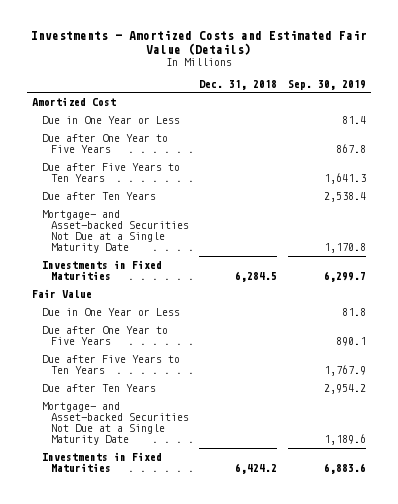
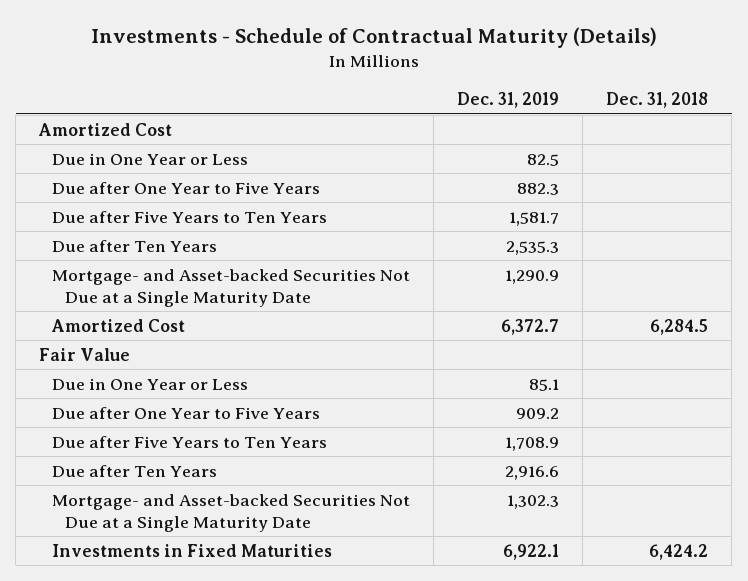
[30,30,367,56] Investments - Amortized Costs and Estimated Fair Value (Details) -> [90,27,657,49] Investments - Schedule of Contractual Maturity (Details)
[287,79,366,90] Sep. 30, 2019 -> none
none -> [457,92,560,109] Dec. 31, 2019
[41,259,162,280] Investments in Fixed Maturities -> [51,318,186,332] Amortized Cost

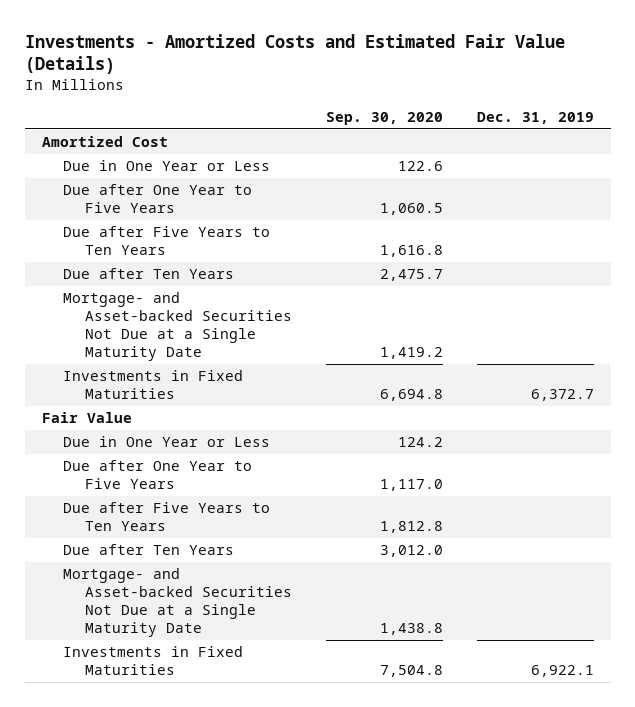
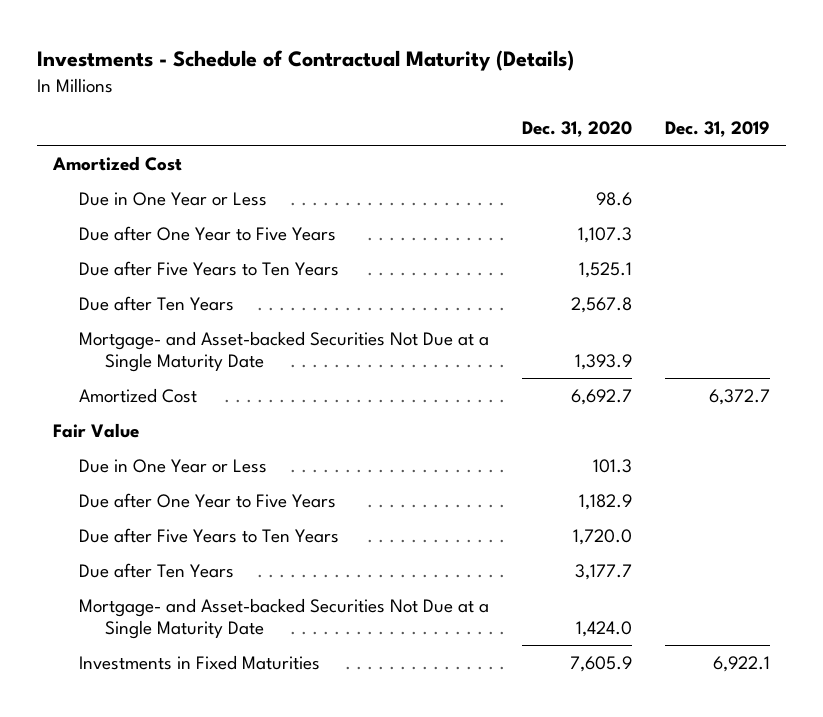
[24,33,565,75] Investments - Amortized Costs and Estimated Fair Value (Details) -> [36,50,574,72] Investments - Schedule of Contractual Maturity (Details)
[325,112,443,126] Sep. 30, 2020 -> none
none -> [521,121,632,138] Dec. 31, 2020
[63,370,244,400] Investments in Fixed Maturities -> [78,387,197,403] Amortized Cost

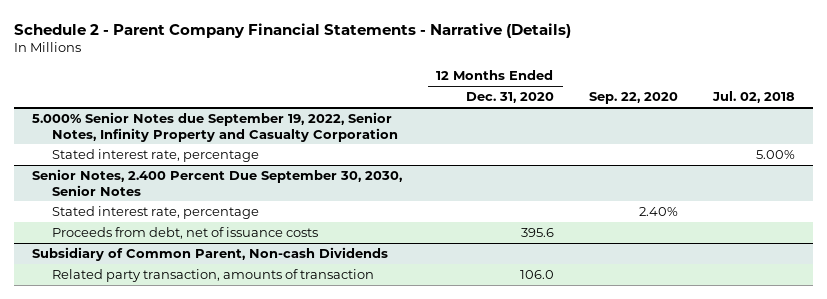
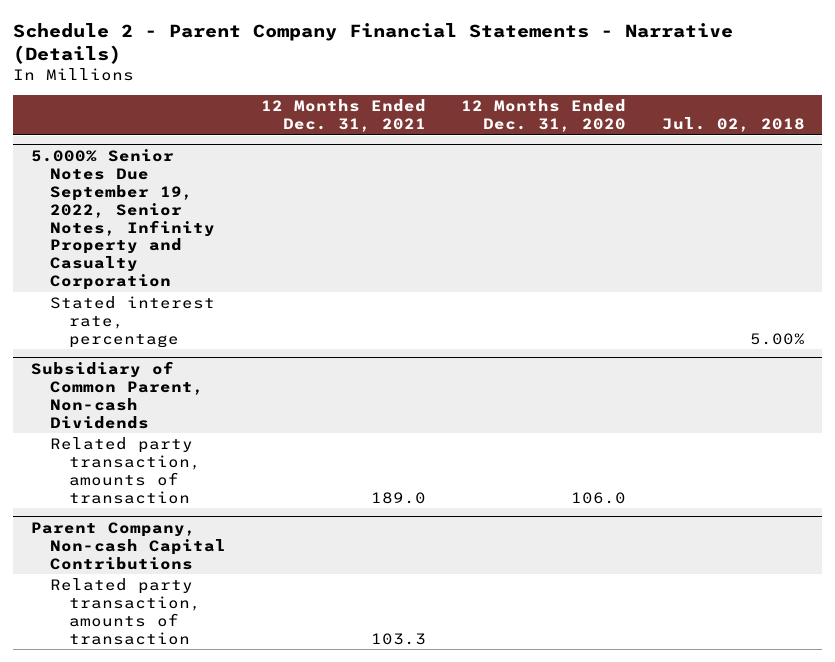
[589,92,679,105] Sep. 22, 2020 -> none
none -> [261,99,427,133] 12 Months Ended Dec. 31, 2021
[31,112,398,142] 5.000% Senior Notes due September 19, 2022, Senior Notes, Infinity Property and Casualty Corporation -> [30,149,215,291] 5.000% Senior Notes Due September 19, 2022, Senior Notes, Infinity Property and Casualty Corporation
[31,169,402,196] Senior Notes, 2.400 Percent Due September 30, 2030, Senior Notes -> none
[51,206,259,220] Stated interest rate, percentage -> none
[51,227,318,240] Proceeds from debt, net of issuance costs -> none
none -> [30,522,226,570] Parent Company, Non-cash Capital Contributions
none -> [49,578,201,645] Related party transaction, amounts of transaction

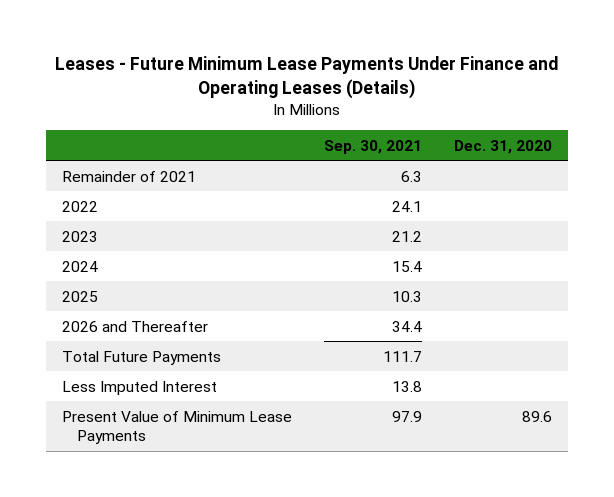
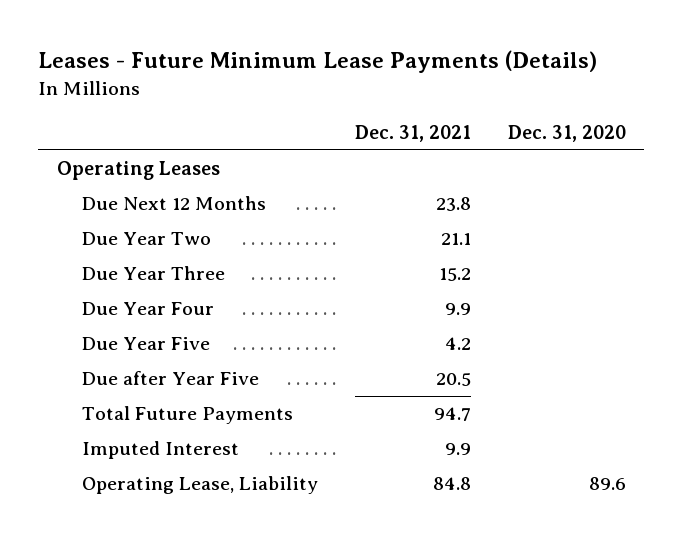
[54,55,558,99] Leases - Future Minimum Lease Payments Under Finance and Operating Leases (Details) -> [38,50,598,74] Leases - Future Minimum Lease Payments (Details)
[323,139,422,154] Sep. 30, 2021 -> none
none -> [354,124,471,142] Dec. 31, 2021
none -> [56,161,220,181] Operating Leases
[62,170,197,182] Remainder of 2021 -> [81,196,266,211] Due Next 12 Months
[62,200,99,212] 2022 -> [81,232,211,246] Due Year Two
[62,230,99,242] 2023 -> [81,266,225,281] Due Year Three
[62,260,99,272] 2024 -> [81,302,214,316] Due Year Four
[62,290,99,302] 2025 -> [81,337,210,351] Due Year Five
[62,320,209,332] 2026 and Thereafter -> [81,371,259,386] Due after Year Five
[62,380,218,395] Less Imputed Interest -> [81,441,239,460] Imputed Interest
[62,410,293,445] Present Value of Minimum Lease Payments -> [81,476,318,495] Operating Lease, Liability

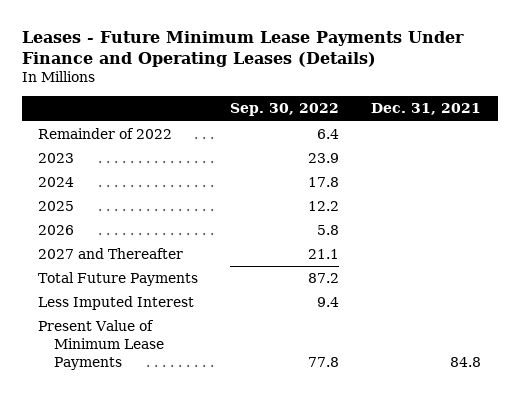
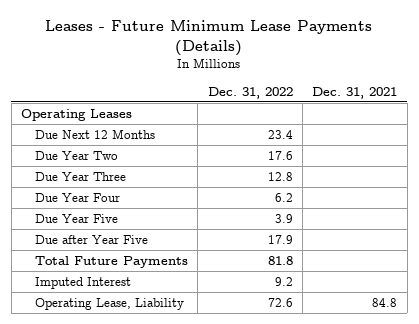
[21,30,464,68] Leases - Future Minimum Lease Payments Under Finance and Operating Leases (Details) -> [45,20,373,57] Leases - Future Minimum Lease Payments (Details)
[230,103,340,117] Sep. 30, 2022 -> none
none -> [207,86,293,99] Dec. 31, 2022
none -> [21,108,133,121] Operating Leases
[37,128,172,140] Remainder of 2022 -> [34,128,155,139] Due Next 12 Months
[37,153,74,164] 2023 -> [34,150,118,160] Due Year Two
[37,177,74,188] 2024 -> [34,171,126,181] Due Year Three
[37,201,74,212] 2025 -> [34,192,120,202] Due Year Four
[37,225,74,236] 2026 -> [34,213,118,223] Due Year Five
[37,248,183,260] 2027 and Thereafter -> [34,234,148,244] Due after Year Five
[37,296,194,311] Less Imputed Interest -> [34,276,131,289] Imputed Interest
[37,320,165,370] Present Value of Minimum Lease Payments -> [34,297,184,310] Operating Lease, Liability

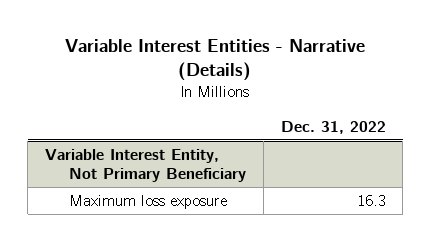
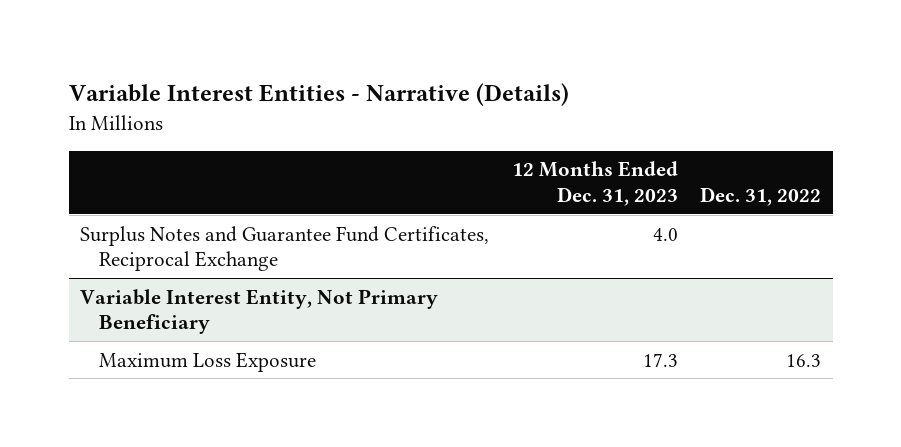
none -> [511,161,678,206] 12 Months Ended Dec. 31, 2023
none -> [79,225,489,272] Surplus Notes and Guarantee Fund Certificates, Reciprocal Exchange
[69,194,228,209] Maximum loss exposure -> [98,351,316,372] Maximum Loss Exposure

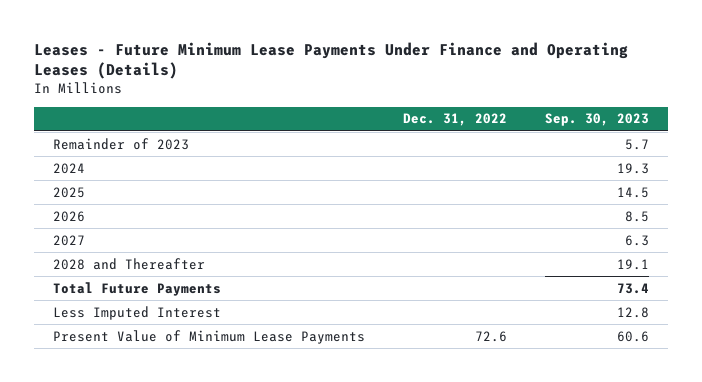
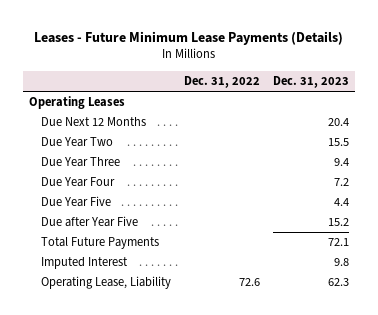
[33,41,628,80] Leases - Future Minimum Lease Payments Under Finance and Operating Leases (Details) -> [33,30,343,45] Leases - Future Minimum Lease Payments (Details)
[545,113,650,127] Sep. 30, 2023 -> none
none -> [272,76,349,89] Dec. 31, 2023
none -> [29,96,126,110] Operating Leases
[52,137,189,150] Remainder of 2023 -> [41,117,147,127] Due Next 12 Months
[52,162,85,174] 2024 -> [41,137,114,148] Due Year Two
[52,186,85,198] 2025 -> [41,157,121,168] Due Year Three
[52,210,85,222] 2026 -> [41,177,116,188] Due Year Four
[52,234,85,246] 2027 -> [41,196,112,208] Due Year Five
[52,257,205,270] 2028 and Thereafter -> [41,216,139,228] Due after Year Five
[52,305,221,320] Less Imputed Interest -> [41,257,129,270] Imputed Interest
[52,329,365,344] Present Value of Minimum Lease Payments -> [41,276,172,290] Operating Lease, Liability

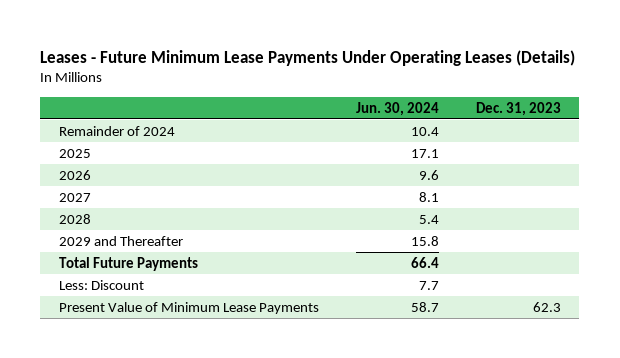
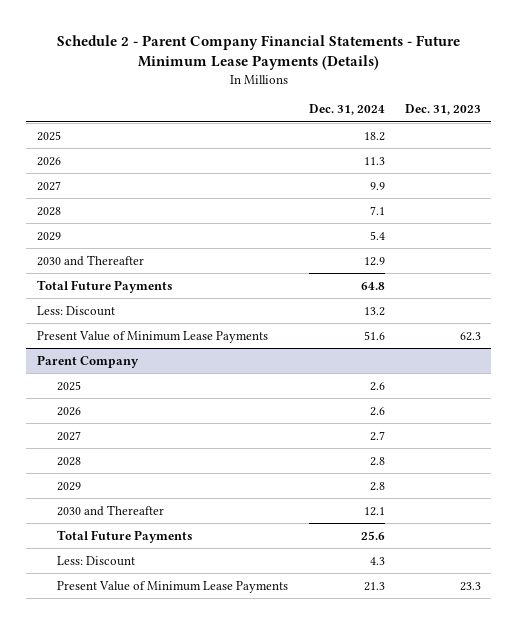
[40,49,576,66] Leases - Future Minimum Lease Payments Under Operating Leases (Details) -> [56,35,460,71] Schedule 2 - Parent Company Financial Statements - Future Minimum Lease Payments (Details)
[355,101,439,116] Jun. 30, 2024 -> none
none -> [308,104,385,116] Dec. 31, 2024
[58,125,175,136] Remainder of 2024 -> none
none -> [36,231,61,241] 2029
[58,235,183,246] 2029 and Thereafter -> [36,254,144,266] 2030 and Thereafter
none -> [36,354,139,368] Parent Company
none -> [56,380,81,391] 2025
none -> [56,406,81,416] 2026
none -> [56,430,81,441] 2027
none -> [56,456,81,466] 2028
none -> [56,481,81,491] 2029
none -> [56,504,164,516] 2030 and Thereafter
none -> [56,529,193,543] Total Future Payments
none -> [56,555,135,566] Less: Discount
none -> [56,580,288,593] Present Value of Minimum Lease Payments

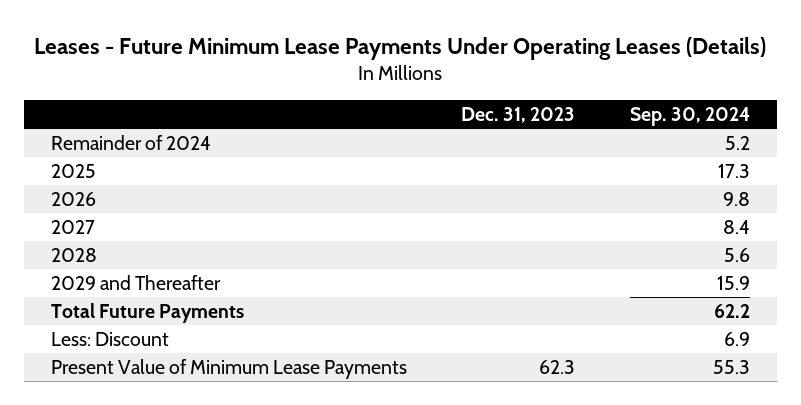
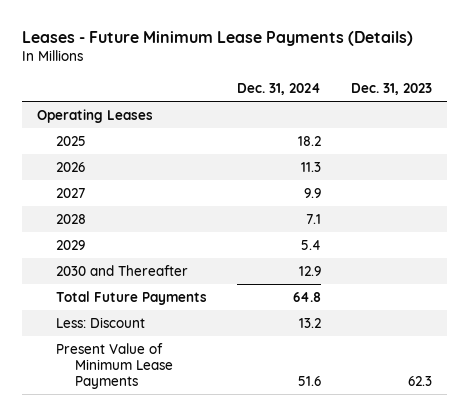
[34,36,767,60] Leases - Future Minimum Lease Payments Under Operating Leases (Details) -> [21,30,413,46] Leases - Future Minimum Lease Payments (Details)
[629,106,750,126] Sep. 30, 2024 -> none
none -> [236,82,321,95] Dec. 31, 2024
[50,134,211,150] Remainder of 2024 -> none
none -> [36,108,153,123] Operating Leases
none -> [55,239,85,250] 2029
[50,274,221,290] 2029 and Thereafter -> [55,264,188,276] 2030 and Thereafter

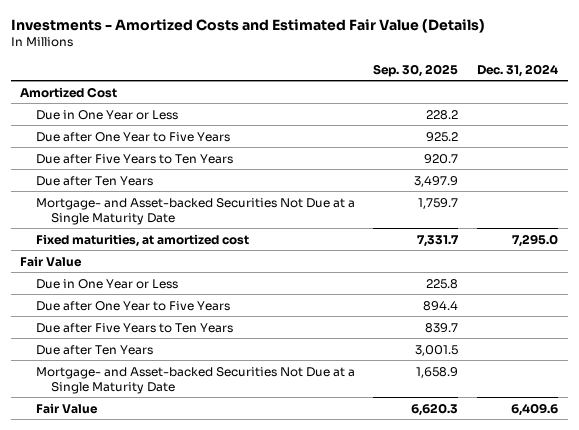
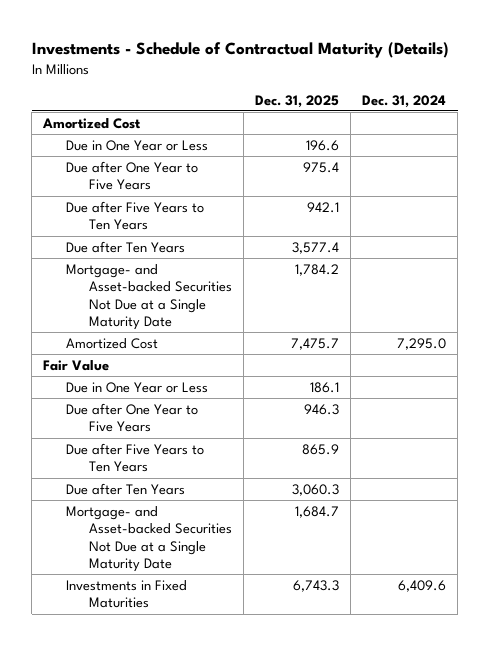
[10,18,485,33] Investments - Amortized Costs and Estimated Fair Value (Details) -> [31,42,449,59] Investments - Schedule of Contractual Maturity (Details)
[373,63,459,77] Sep. 30, 2025 -> none
none -> [255,94,340,108] Dec. 31, 2025
[35,233,249,247] Fixed maturities, at amortized cost -> [66,337,159,349] Amortized Cost
[35,402,98,414] Fair Value -> [66,579,188,609] Investments in Fixed Maturities

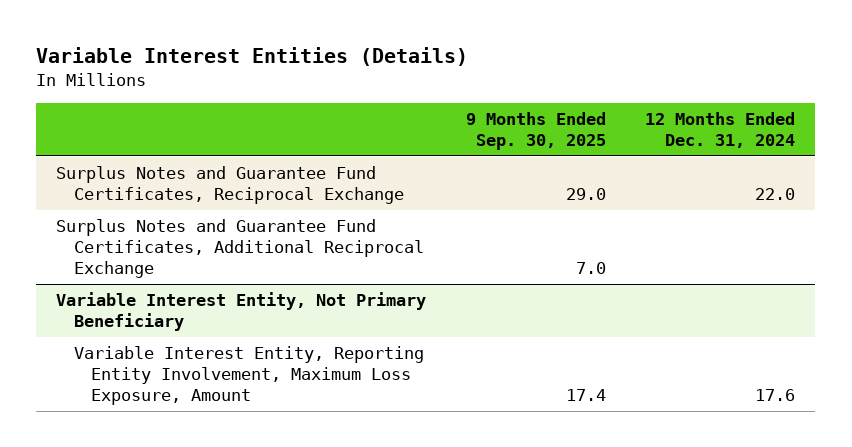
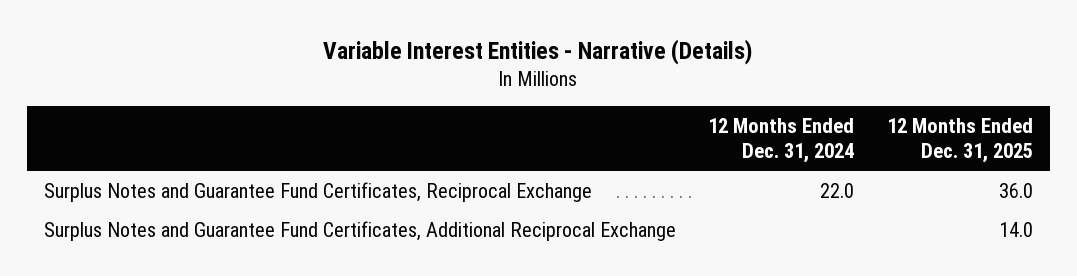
[36,46,469,66] Variable Interest Entities (Details) -> [323,38,753,65] Variable Interest Entities - Narrative (Details)
[465,111,606,150] 9 Months Ended Sep. 30, 2025 -> none
none -> [887,118,1034,163] 12 Months Ended Dec. 31, 2025
[56,292,427,332] Variable Interest Entity, Not Primary Beneficiary -> none
[73,346,424,406] Variable Interest Entity, Reporting Entity Involvement, Maximum Loss Exposure, Amount -> none

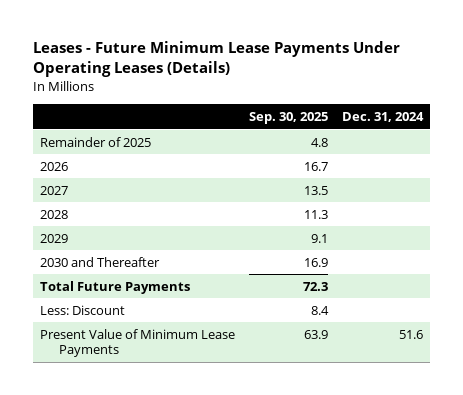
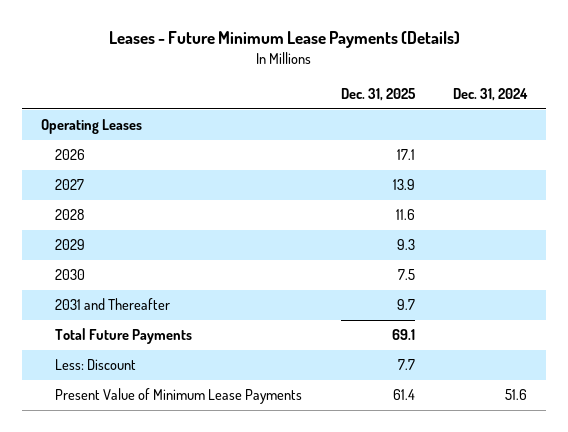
[32,41,400,78] Leases - Future Minimum Lease Payments Under Operating Leases (Details) -> [108,31,460,49] Leases - Future Minimum Lease Payments (Details)
[248,112,328,125] Sep. 30, 2025 -> none
none -> [340,87,416,101] Dec. 31, 2025
[39,136,151,147] Remainder of 2025 -> none
none -> [40,119,142,135] Operating Leases
none -> [55,269,86,281] 2030
[39,256,160,267] 2030 and Thereafter -> [55,298,171,311] 2031 and Thereafter

